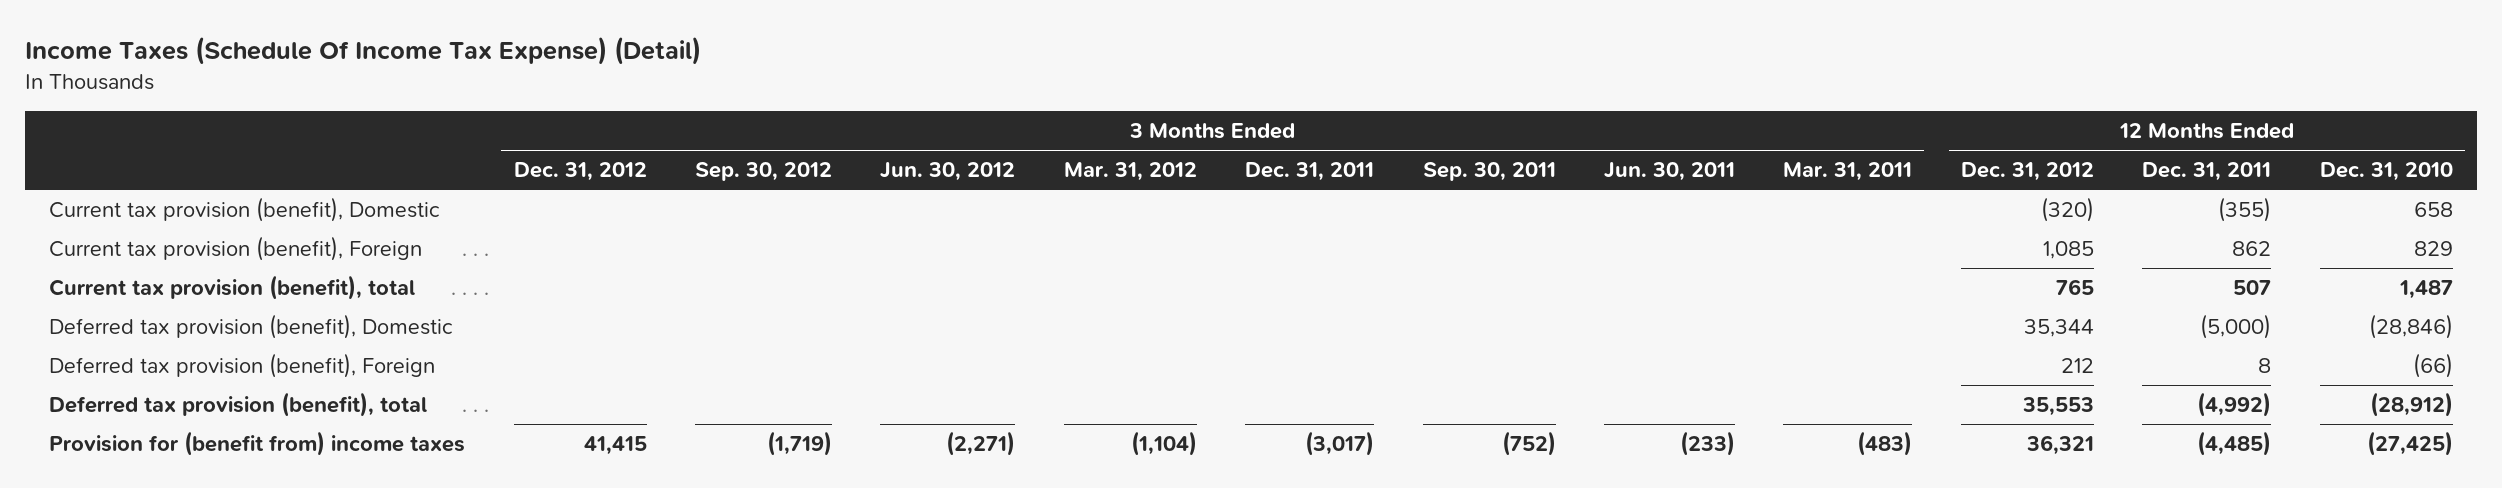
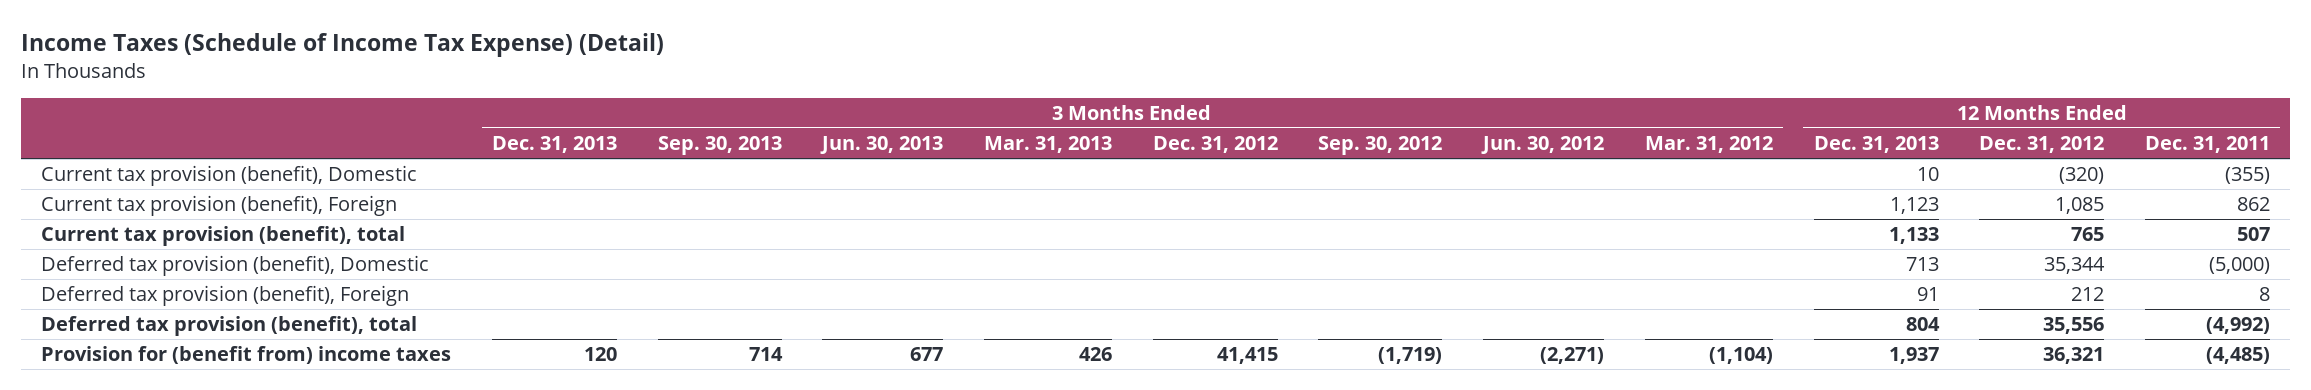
[24,36,701,66] Income Taxes (Schedule Of Income Tax Expense) (Detail) -> [20,33,664,58] Income Taxes (Schedule of Income Tax Expense) (Detail)
[1245,162,1375,182] Dec. 31, 2011 -> none
[1422,162,1556,182] Sep. 30, 2011 -> none
[1603,162,1735,182] Jun. 30, 2011 -> none
[1783,162,1913,182] Mar. 31, 2011 -> none
[2319,162,2453,182] Dec. 31, 2010 -> none
none -> [491,135,617,153] Dec. 31, 2013
none -> [657,135,782,155] Sep. 30, 2013
none -> [820,135,944,154] Jun. 30, 2013
none -> [984,135,1113,153] Mar. 31, 2013
none -> [1813,135,1939,153] Dec. 31, 2013
[2021,397,2094,417] 35,553 -> [2043,317,2105,335] 35,556

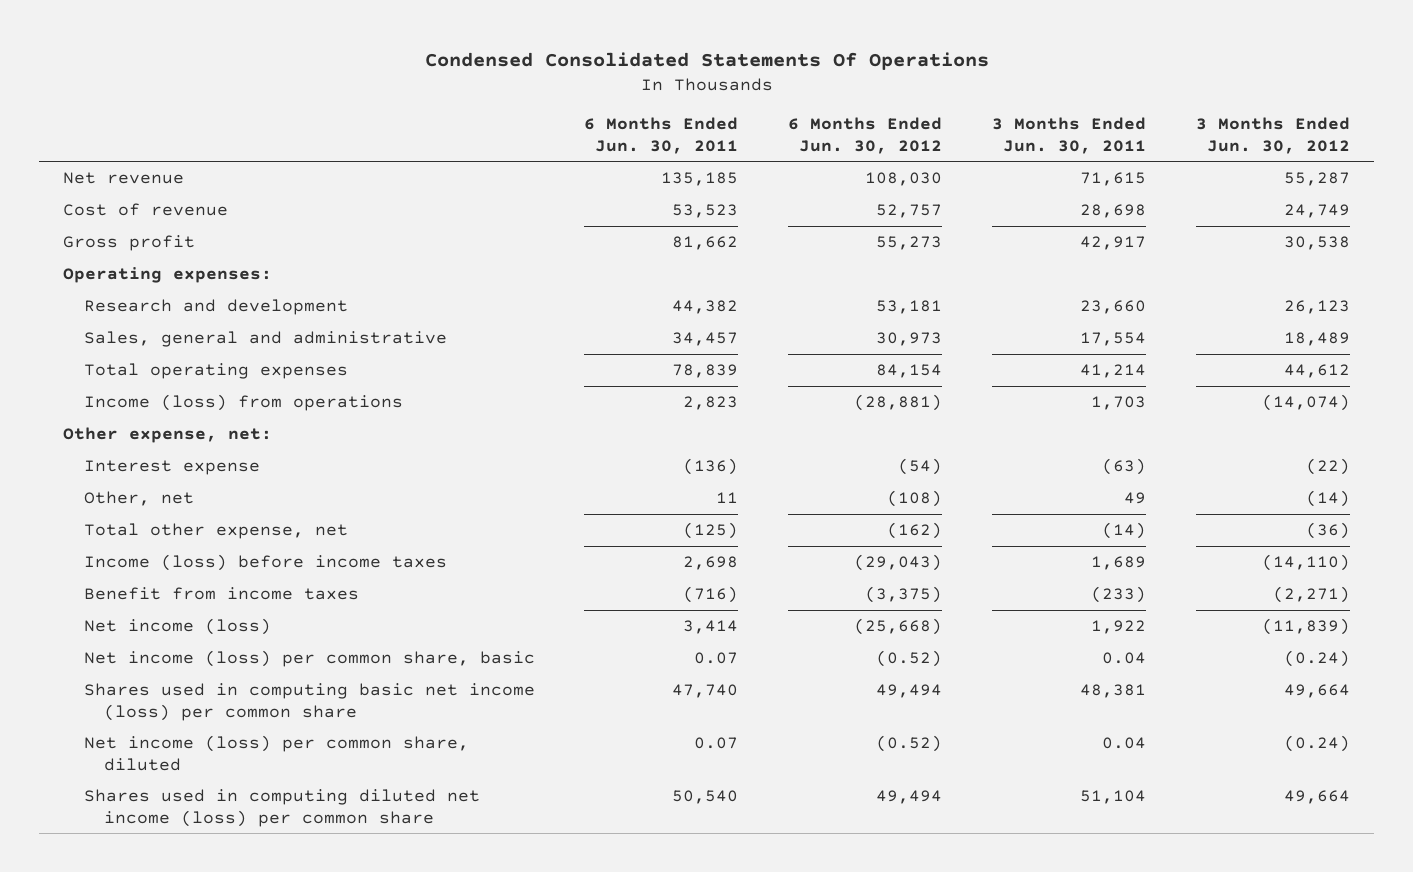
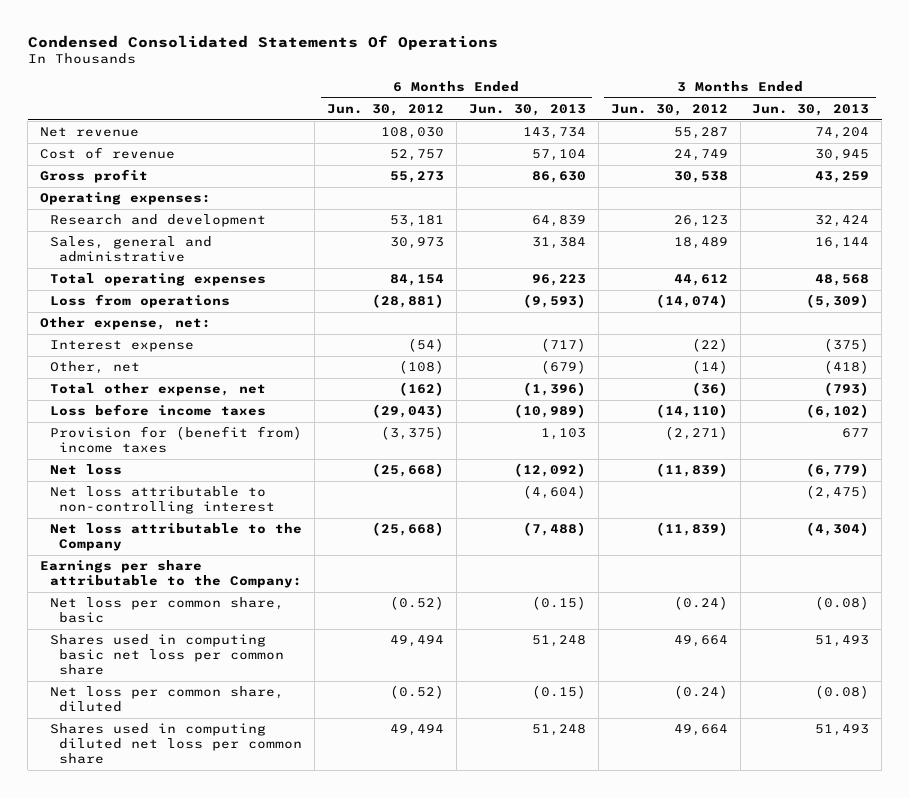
[584,117,739,154] 6 Months Ended Jun. 30, 2011 -> none
[991,117,1146,154] 3 Months Ended Jun. 30, 2011 -> none
none -> [468,103,586,116] Jun. 30, 2013
none -> [752,103,870,116] Jun. 30, 2013
[83,394,403,412] Income (loss) from operations -> [49,294,230,309] Loss from operations
[83,554,447,572] Income (loss) before income taxes -> [49,404,266,417] Loss before income taxes
[83,587,359,601] Benefit from income taxes -> [49,426,302,454] Provision for (benefit from) income taxes
none -> [49,464,122,476] Net loss
none -> [49,486,276,515] Net loss attributable to non-controlling interest
[83,618,271,636] Net income (loss) -> [49,523,302,552] Net loss attributable to the Company
none -> [39,560,302,589] Earnings per share attributable to the Company:
[83,650,535,668] Net income (loss) per common share, basic -> [49,597,284,624] Net loss per common share, basic
[83,683,535,721] Shares used in computing basic net income (loss) per common share -> [49,634,285,676] Shares used in computing basic net loss per common share
[83,735,469,771] Net income (loss) per common share, diluted -> [49,686,284,713] Net loss per common share, diluted
[83,789,480,827] Shares used in computing diluted net income (loss) per common share -> [49,723,303,765] Shares used in computing diluted net loss per common share

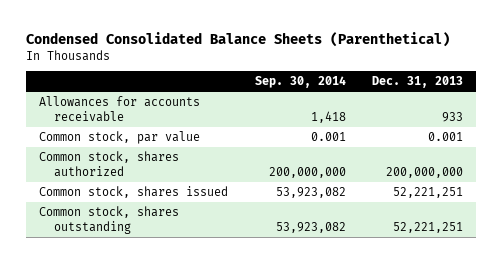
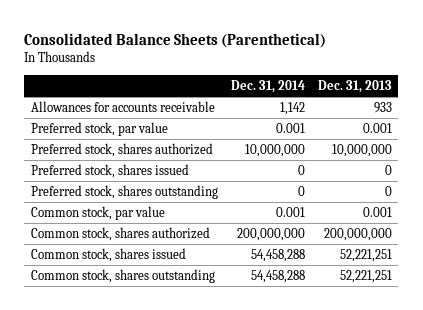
[26,32,451,48] Condensed Consolidated Balance Sheets (Parenthetical) -> [24,32,327,48] Consolidated Balance Sheets (Parenthetical)
[254,76,346,89] Sep. 30, 2014 -> none
none -> [230,80,305,94] Dec. 31, 2014
none -> [30,121,168,136] Preferred stock, par value
none -> [30,142,213,157] Preferred stock, shares authorized
none -> [30,163,189,178] Preferred stock, shares issued
none -> [30,184,218,199] Preferred stock, shares outstanding

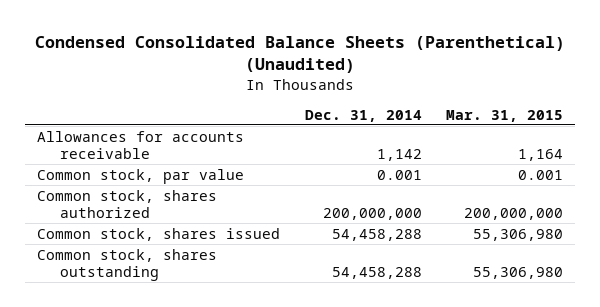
[24,32,327,48] Consolidated Balance Sheets (Parenthetical) -> [35,35,566,74] Condensed Consolidated Balance Sheets (Parenthetical) (Unaudited)
[317,80,392,94] Dec. 31, 2013 -> none
none -> [445,109,563,122] Mar. 31, 2015
[30,121,168,136] Preferred stock, par value -> none
[30,142,213,157] Preferred stock, shares authorized -> none
[30,163,189,178] Preferred stock, shares issued -> none
[30,184,218,199] Preferred stock, shares outstanding -> none

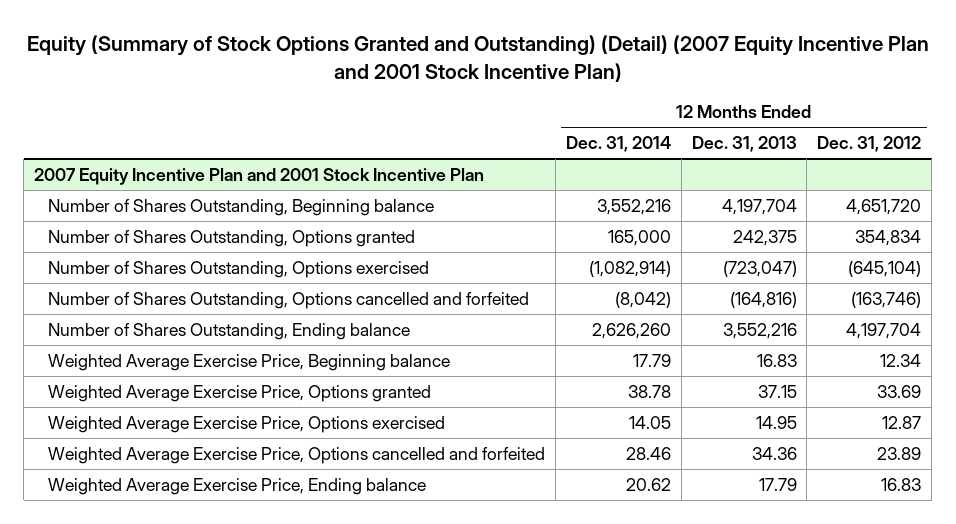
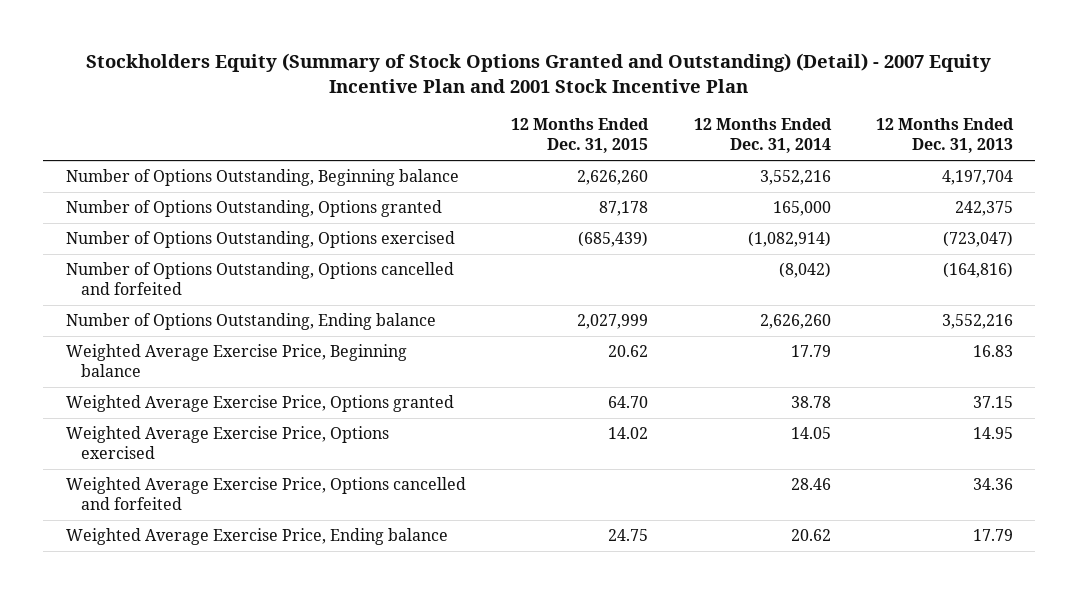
[26,35,929,82] Equity (Summary of Stock Options Granted and Outstanding) (Detail) (2007 Equity Incentive Plan and 2001 Stock Incentive Plan) -> [86,53,992,93] Stockholders Equity (Summary of Stock Options Granted and Outstanding) (Detail) - 2007 Equity Incentive Plan and 2001 Stock Incentive Plan
[817,136,922,153] Dec. 31, 2012 -> none
none -> [511,118,650,154] 12 Months Ended Dec. 31, 2015
[34,167,485,185] 2007 Equity Incentive Plan and 2001 Stock Incentive Plan -> none
[47,198,434,216] Number of Shares Outstanding, Beginning balance -> [65,169,459,187] Number of Options Outstanding, Beginning balance
[47,229,415,247] Number of Shares Outstanding, Options granted -> [65,200,442,218] Number of Options Outstanding, Options granted
[47,260,429,278] Number of Shares Outstanding, Options exercised -> [65,231,455,249] Number of Options Outstanding, Options exercised
[47,291,529,309] Number of Shares Outstanding, Options cancelled and forfeited -> [65,262,454,296] Number of Options Outstanding, Options cancelled and forfeited
[47,322,410,340] Number of Shares Outstanding, Ending balance -> [65,313,436,331] Number of Options Outstanding, Ending balance

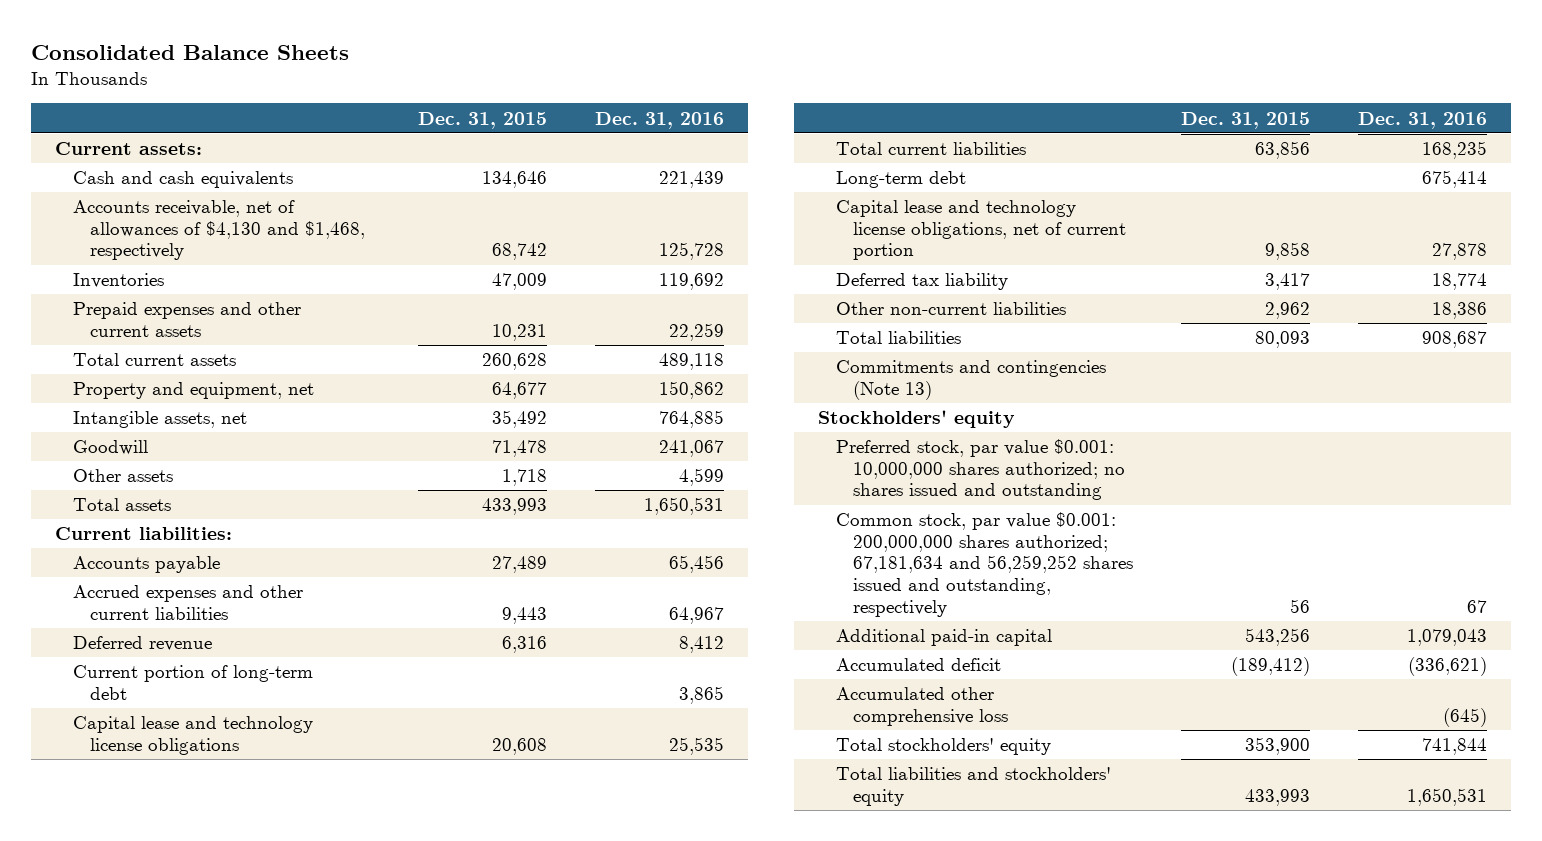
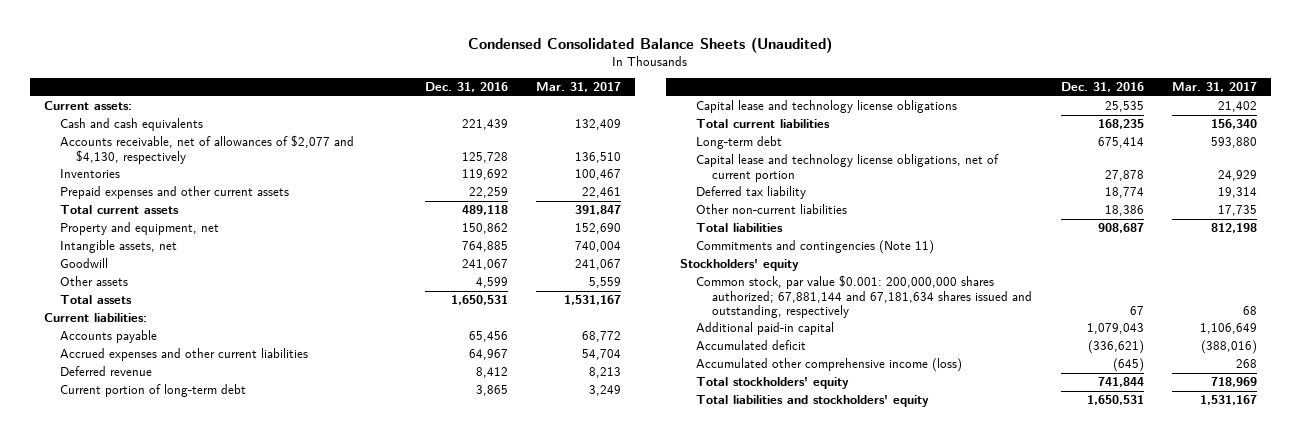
[31,44,350,60] Consolidated Balance Sheets -> [468,37,833,54] Condensed Consolidated Balance Sheets (Unaudited)
[417,111,547,129] Dec. 31, 2015 -> none
none -> [535,82,621,93] Mar. 31, 2017
[72,200,366,261] Accounts receivable, net of allowances of $4,130 and $1,468, respectively -> [60,135,355,164] Accounts receivable, net of allowances of $2,077 and $4,130, respectively
[835,360,1106,400] Commitments and contingencies (Note 13) -> [696,240,935,255] Commitments and contingencies (Note 11)
[835,439,1126,501] Preferred stock, par value $0.001: 10,000,000 shares authorized; no shares issued and outstanding -> none
[835,512,1134,617] Common stock, par value $0.001: 200,000,000 shares authorized; 67,181,634 and 56,259,252 shares issued and outstanding, respectively -> [696,275,1033,319] Common stock, par value $0.001: 200,000,000 shares authorized; 67,881,144 and 67,181,634 shares issued and outstanding, respectively
[835,687,1009,726] Accumulated other comprehensive loss -> [696,358,963,373] Accumulated other comprehensive income (loss)

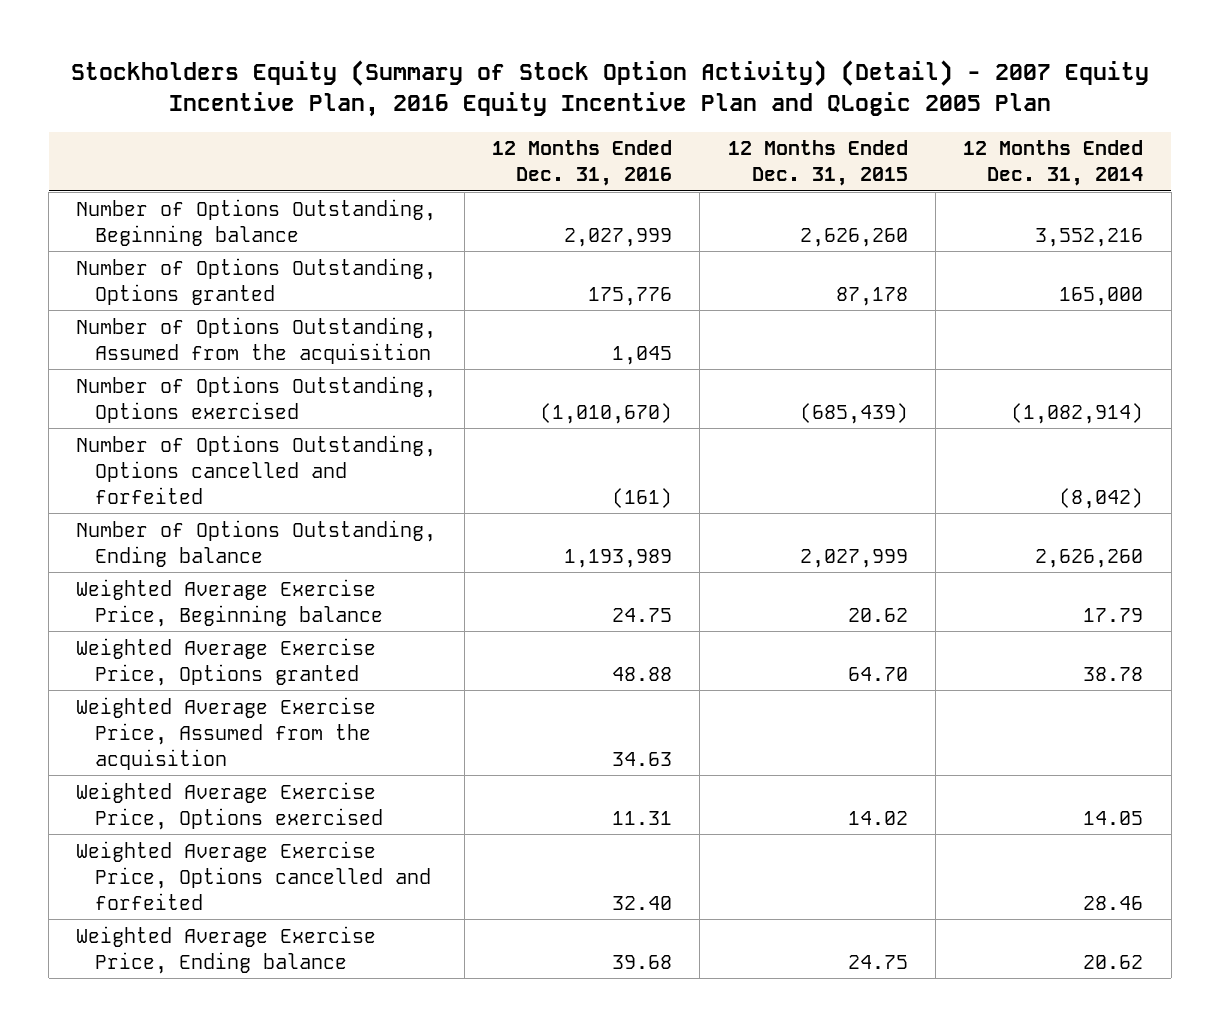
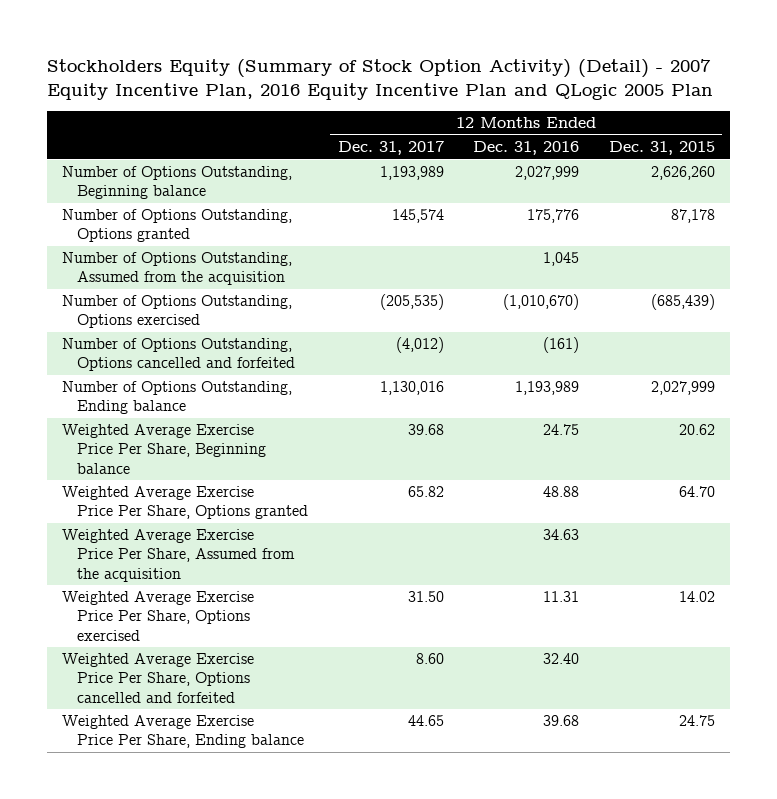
[963,140,1144,187] 12 Months Ended Dec. 31, 2014 -> none
none -> [337,141,444,156] Dec. 31, 2017
[76,578,384,627] Weighted Average Exercise Price, Beginning balance -> [62,424,267,474] Weighted Average Exercise Price Per Share, Beginning balance
[76,637,377,686] Weighted Average Exercise Price, Options granted -> [62,486,309,520] Weighted Average Exercise Price Per Share, Options granted
[76,696,377,770] Weighted Average Exercise Price, Assumed from the acquisition -> [62,529,296,582] Weighted Average Exercise Price Per Share, Assumed from the acquisition
[76,781,384,830] Weighted Average Exercise Price, Options exercised -> [62,591,255,641] Weighted Average Exercise Price Per Share, Options exercised
[76,840,432,910] Weighted Average Exercise Price, Options cancelled and forfeited -> [62,653,255,703] Weighted Average Exercise Price Per Share, Options cancelled and forfeited
[76,925,377,974] Weighted Average Exercise Price, Ending balance -> [62,715,305,749] Weighted Average Exercise Price Per Share, Ending balance

